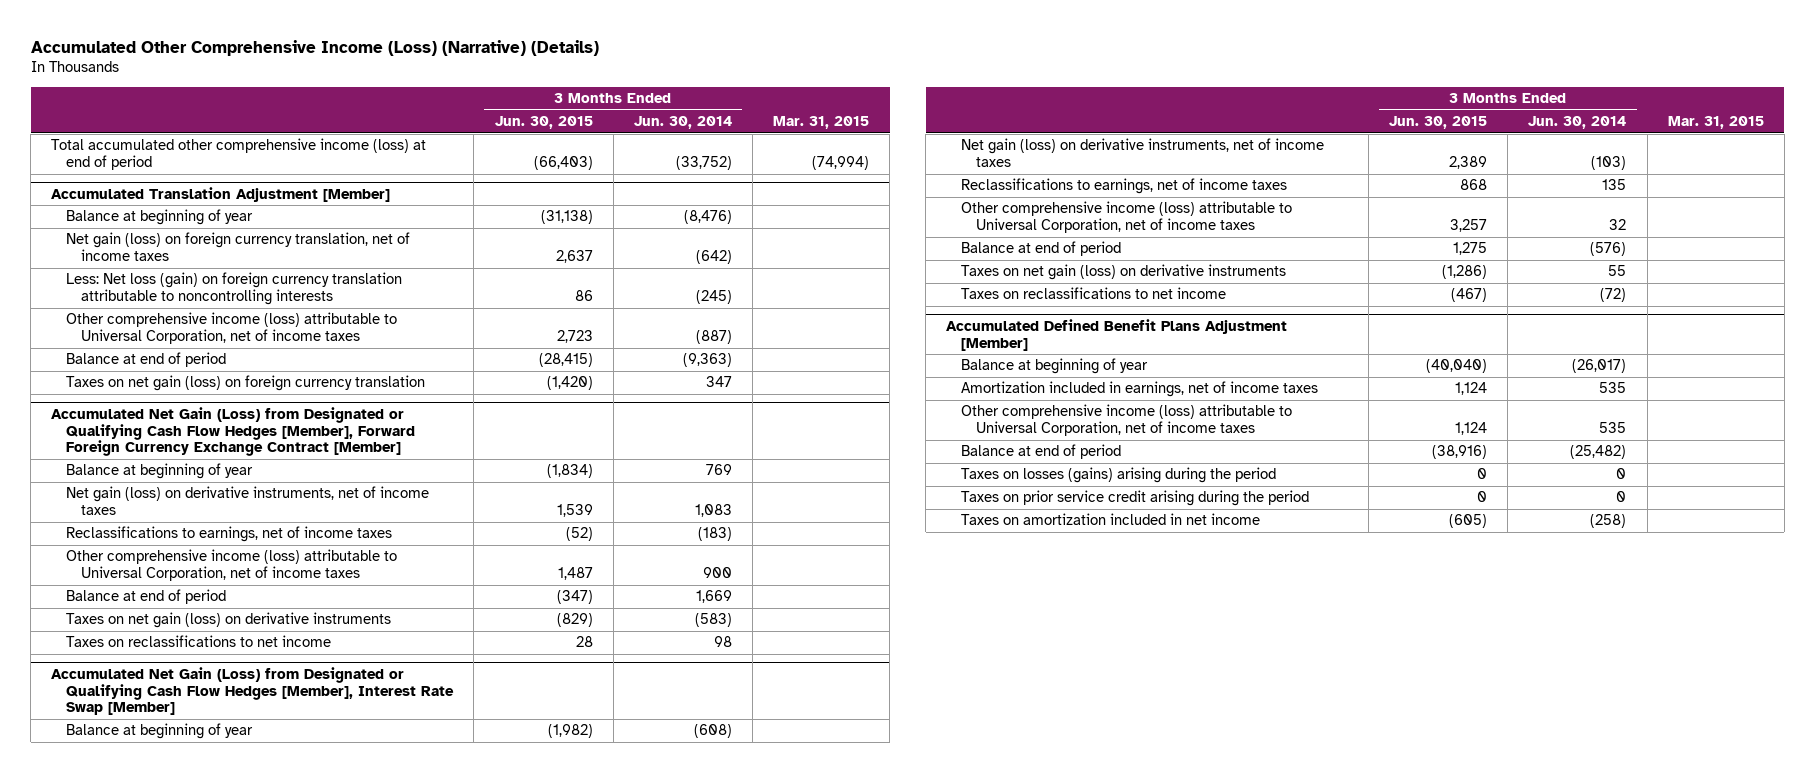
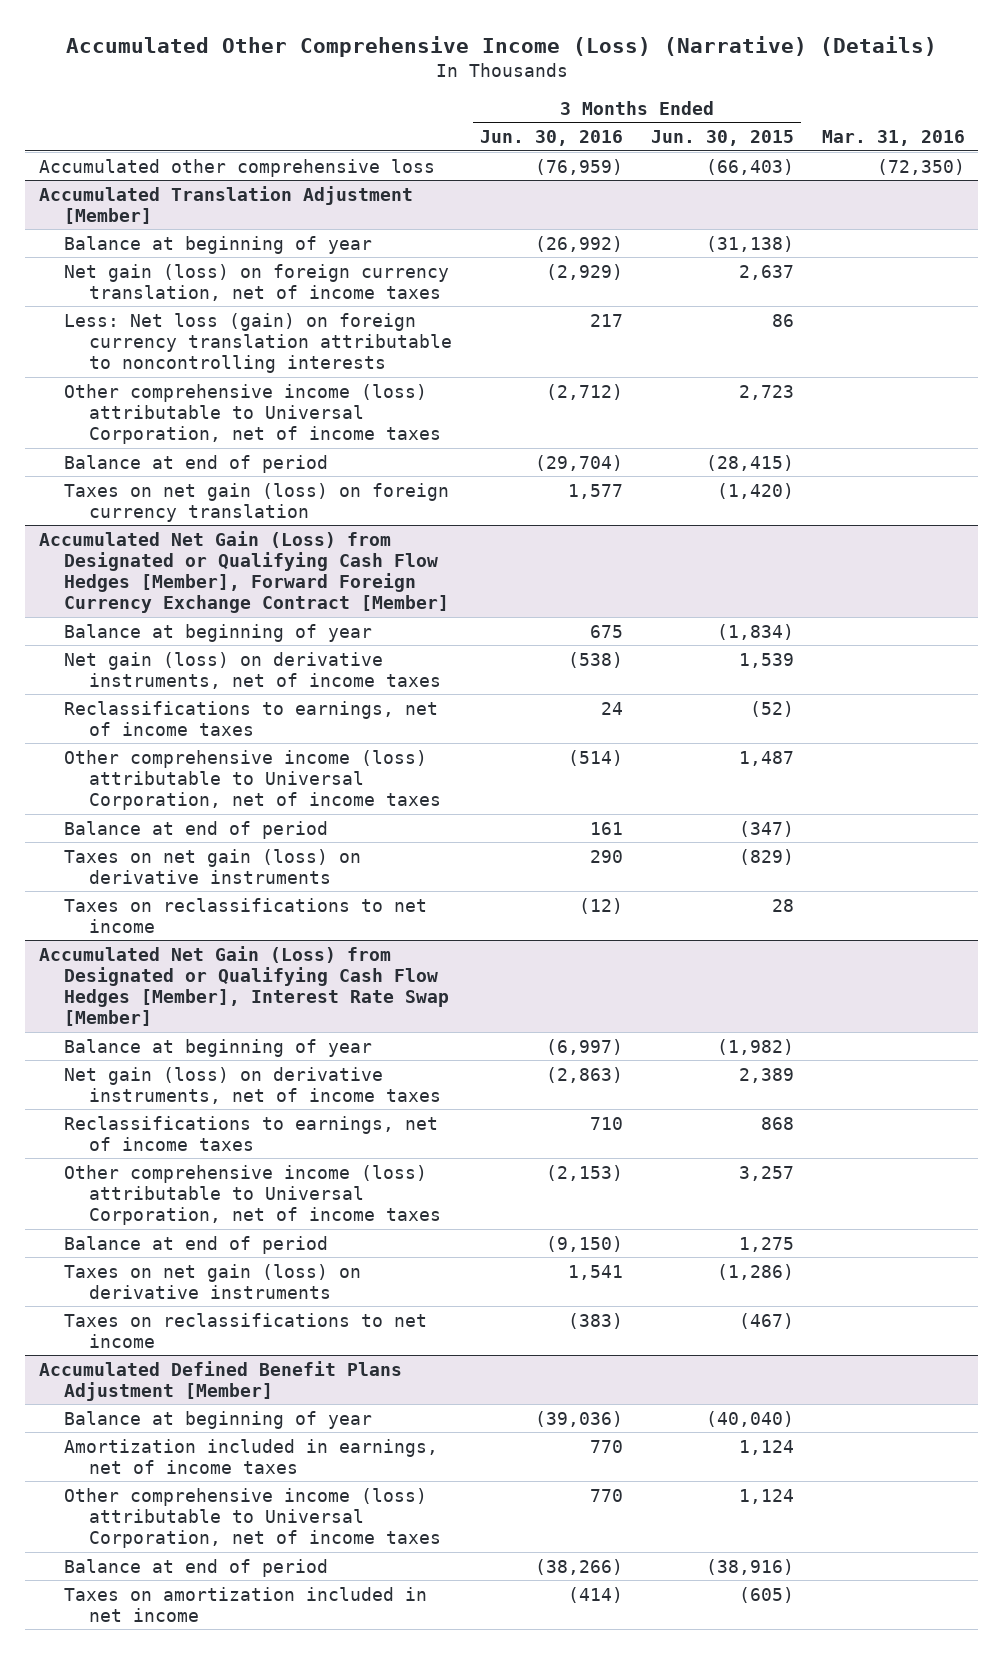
[633,116,732,130] Jun. 30, 2014 -> none
[772,116,869,130] Mar. 31, 2015 -> none
none -> [479,130,623,147] Jun. 30, 2016
none -> [821,130,965,147] Mar. 31, 2016
[51,138,427,171] Total accumulated other comprehensive income (loss) at end of period -> [39,158,436,177] Accumulated other comprehensive loss
[961,467,1277,484] Taxes on losses (gains) arising during the period -> none
[961,490,1310,507] Taxes on prior service credit arising during the period -> none

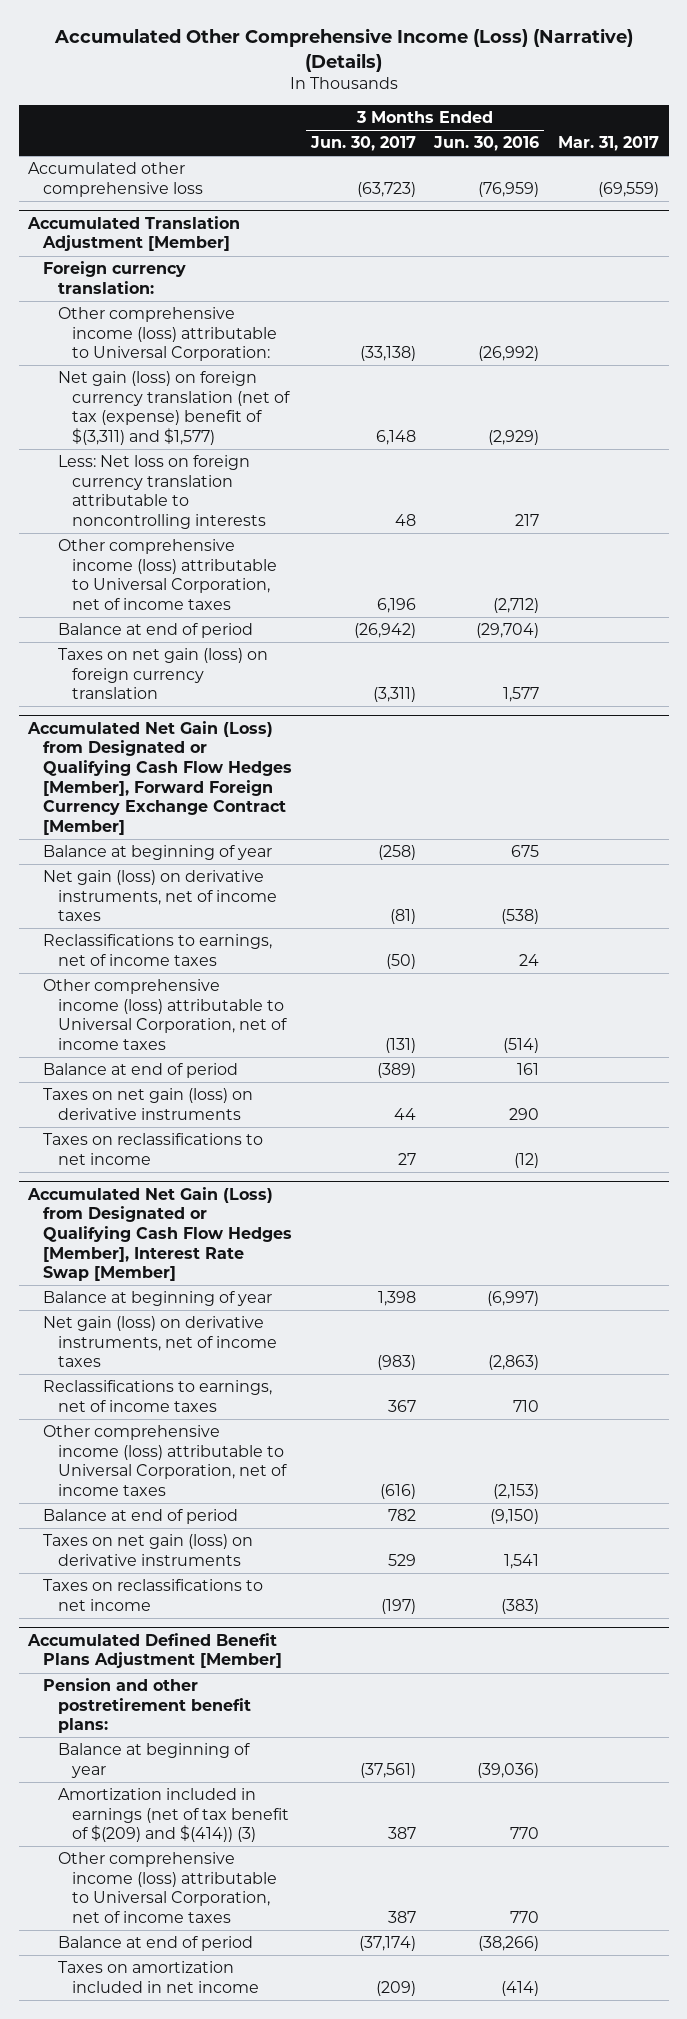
[650,130,794,147] Jun. 30, 2015 -> none
[821,130,965,147] Mar. 31, 2016 -> none
none -> [309,136,416,152] Jun. 30, 2017
none -> [558,136,660,152] Mar. 31, 2017
none -> [42,261,186,294] Foreign currency translation:
[64,235,373,254] Balance at beginning of year -> [57,307,278,362] Other comprehensive income (loss) attributable to Universal Corporation:
[64,263,450,301] Net gain (loss) on foreign currency translation, net of income taxes -> [57,371,291,445] Net gain (loss) on foreign currency translation (net of tax (expense) benefit of $(3,311) and $1,577)
[64,312,453,373] Less: Net loss (gain) on foreign currency translation attributable to noncontrolling interests -> [57,455,267,529] Less: Net loss on foreign currency translation attributable to noncontrolling interests
none -> [42,1678,251,1734] Pension and other postretirement benefit plans:
[64,1438,439,1474] Amortization included in earnings, net of income taxes -> [57,1788,290,1843] Amortization included in earnings (net of tax benefit of $(209) and $(414)) (3)

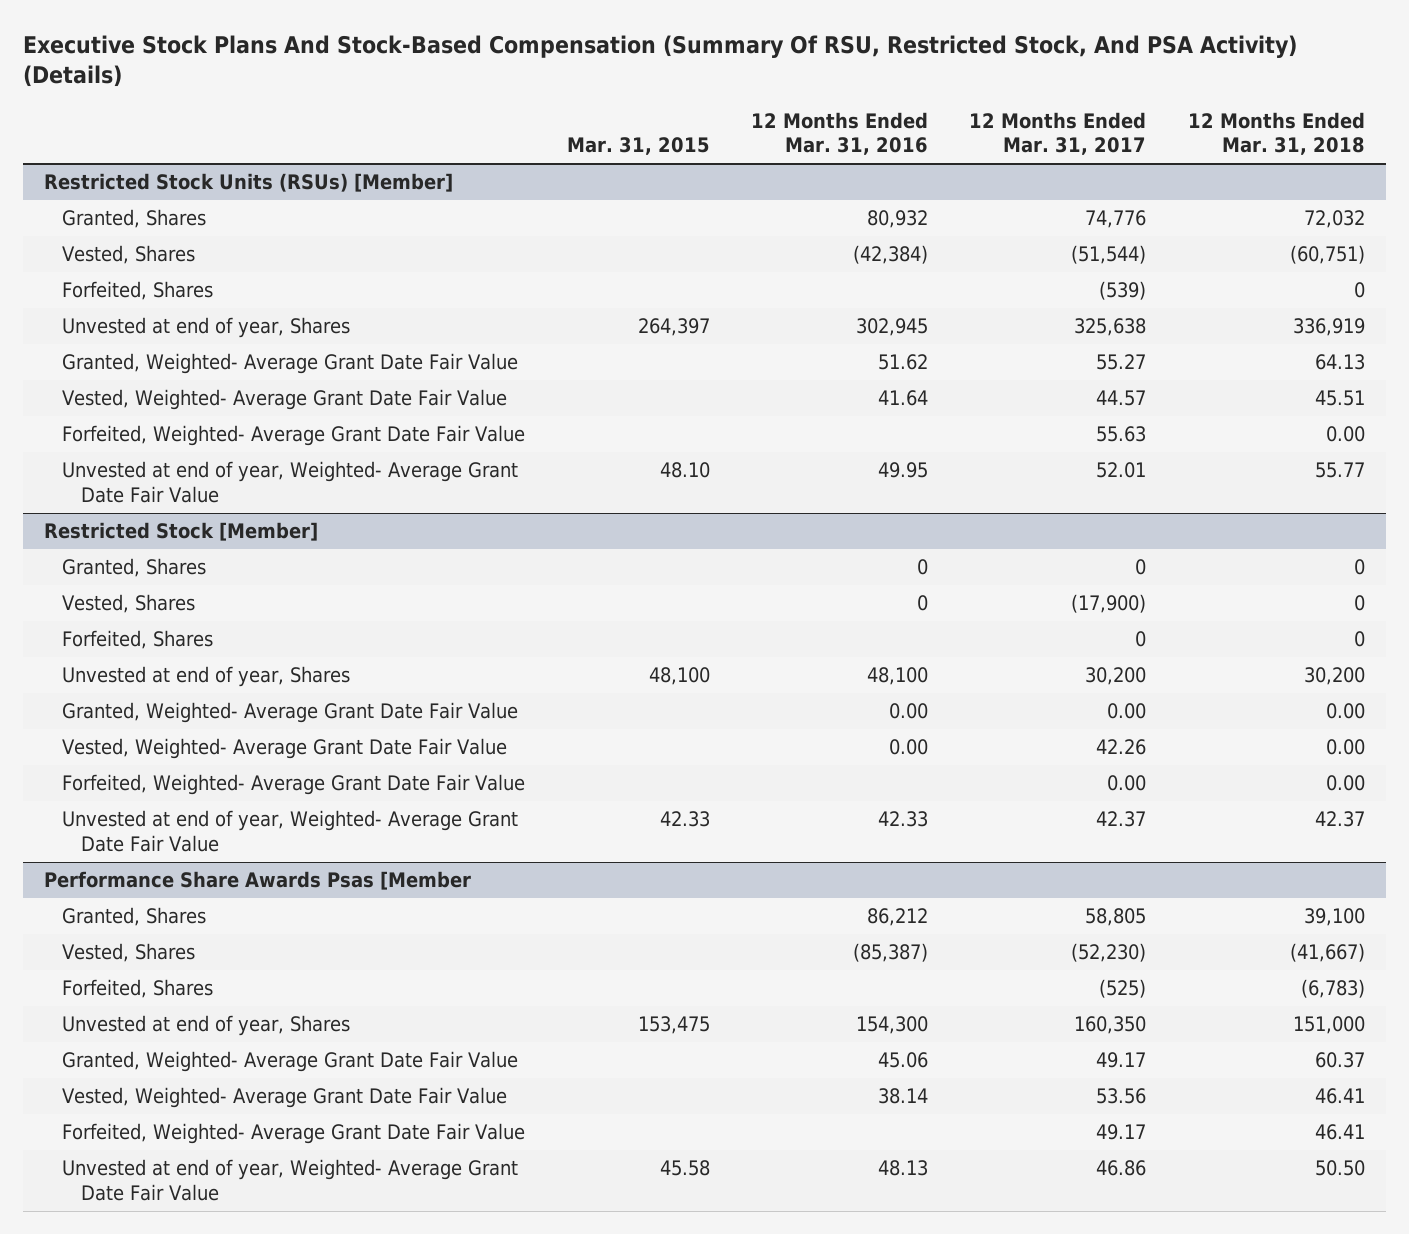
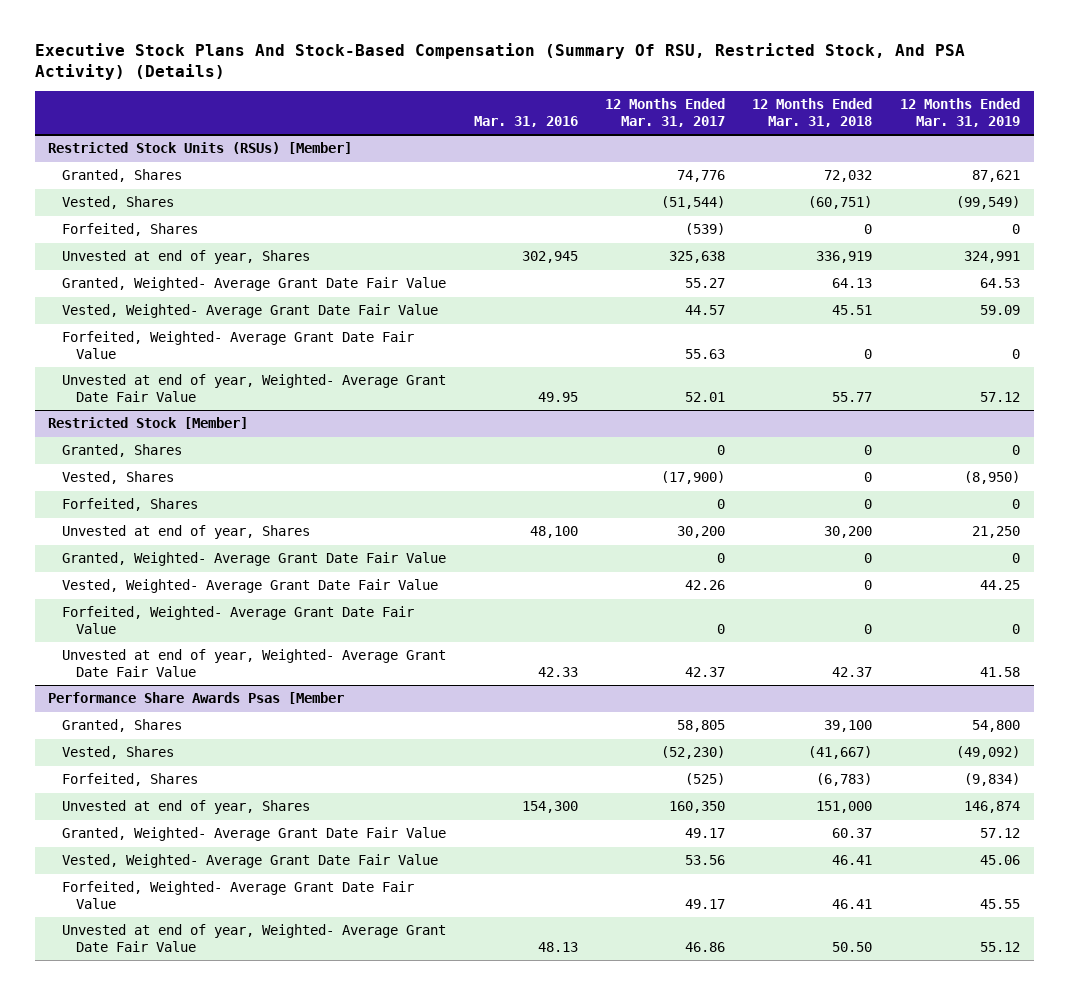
[566,137,710,156] Mar. 31, 2015 -> none
[750,111,928,156] 12 Months Ended Mar. 31, 2016 -> none
none -> [473,115,578,127] Mar. 31, 2016
none -> [899,98,1020,127] 12 Months Ended Mar. 31, 2019
[1325,426,1365,443] 0.00 -> [864,349,873,360] 0
[1107,703,1147,720] 0.00 -> [717,553,726,564] 0
[1325,703,1365,720] 0.00 -> [864,553,873,564] 0
[1325,739,1365,756] 0.00 -> [864,580,873,591] 0
[1107,775,1147,792] 0.00 -> [717,624,726,635] 0
[1325,775,1365,792] 0.00 -> [864,624,873,635] 0

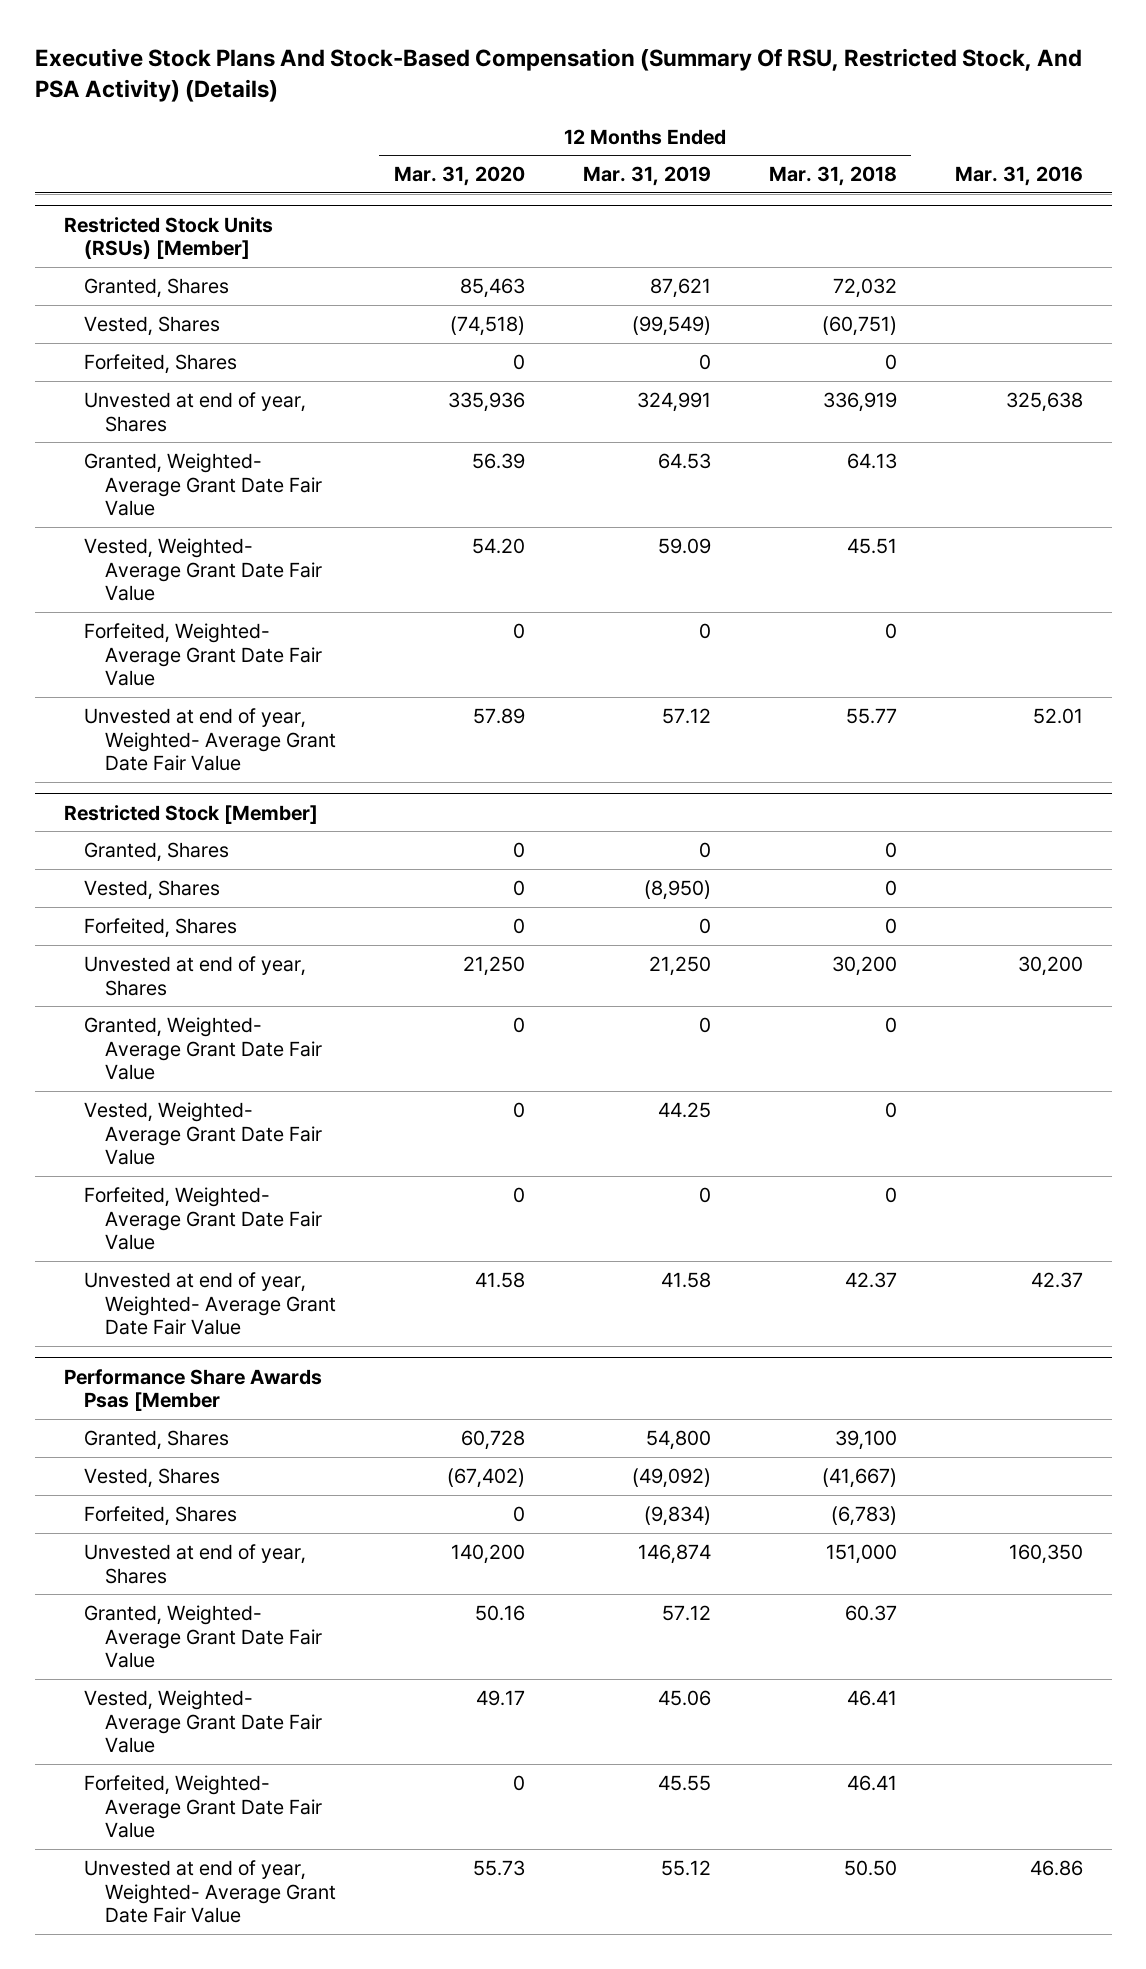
[605,98,726,127] 12 Months Ended Mar. 31, 2017 -> none
none -> [393,166,525,187] Mar. 31, 2020
[521,251,578,264] 302,945 -> [1005,391,1083,412] 325,638
[537,392,578,403] 49.95 -> [1032,707,1083,724] 52.01
[529,526,578,539] 48,100 -> [1017,955,1083,976] 30,200
[537,667,578,678] 42.33 -> [1030,1271,1083,1288] 42.37
[521,801,578,814] 154,300 -> [1008,1543,1083,1564] 160,350
[537,942,578,953] 48.13 -> [1029,1859,1083,1876] 46.86

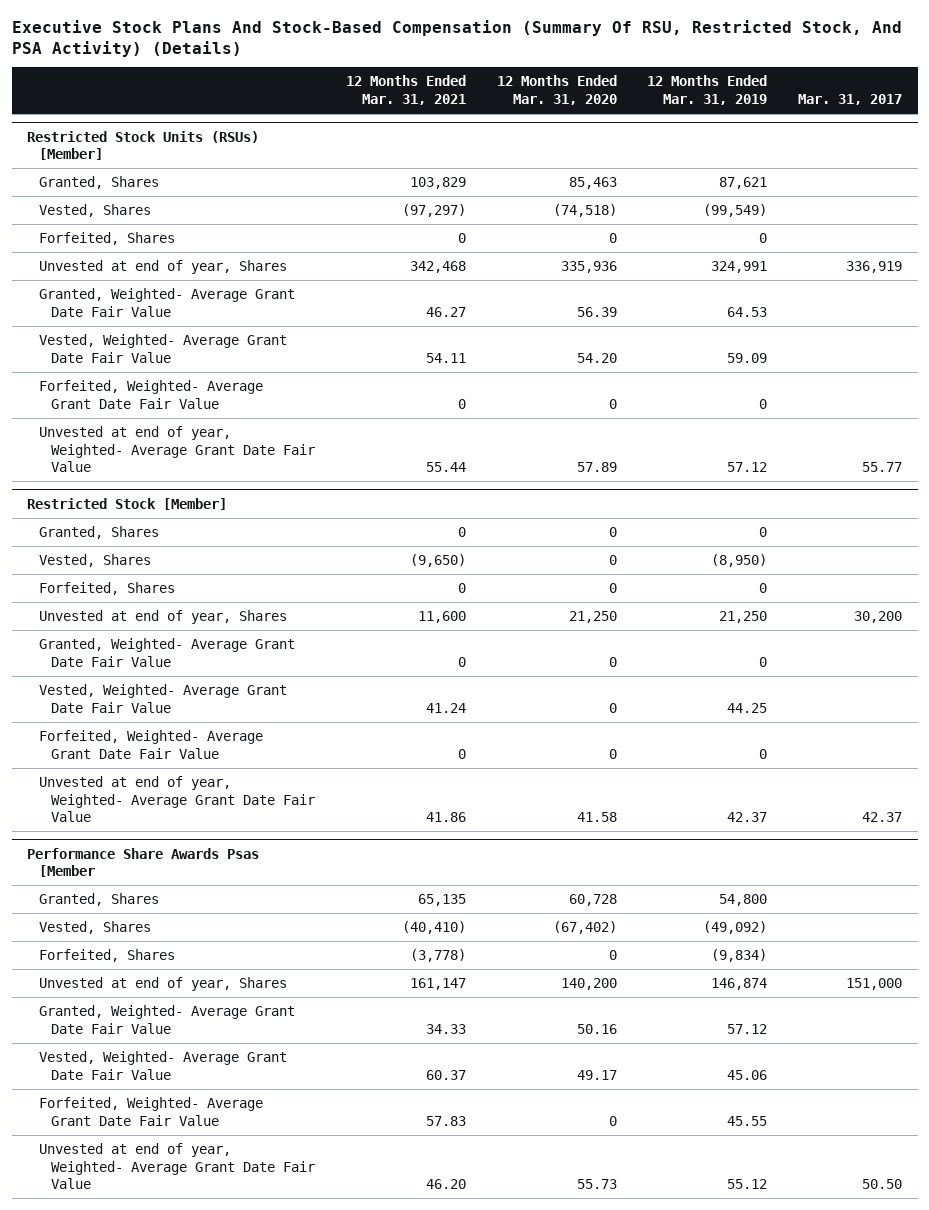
[768,166,897,187] Mar. 31, 2018 -> none
[954,166,1083,187] Mar. 31, 2016 -> none
none -> [345,75,466,105] 12 Months Ended Mar. 31, 2021
none -> [798,93,903,105] Mar. 31, 2017
[660,1271,711,1288] 41.58 -> [727,812,768,823] 42.37

